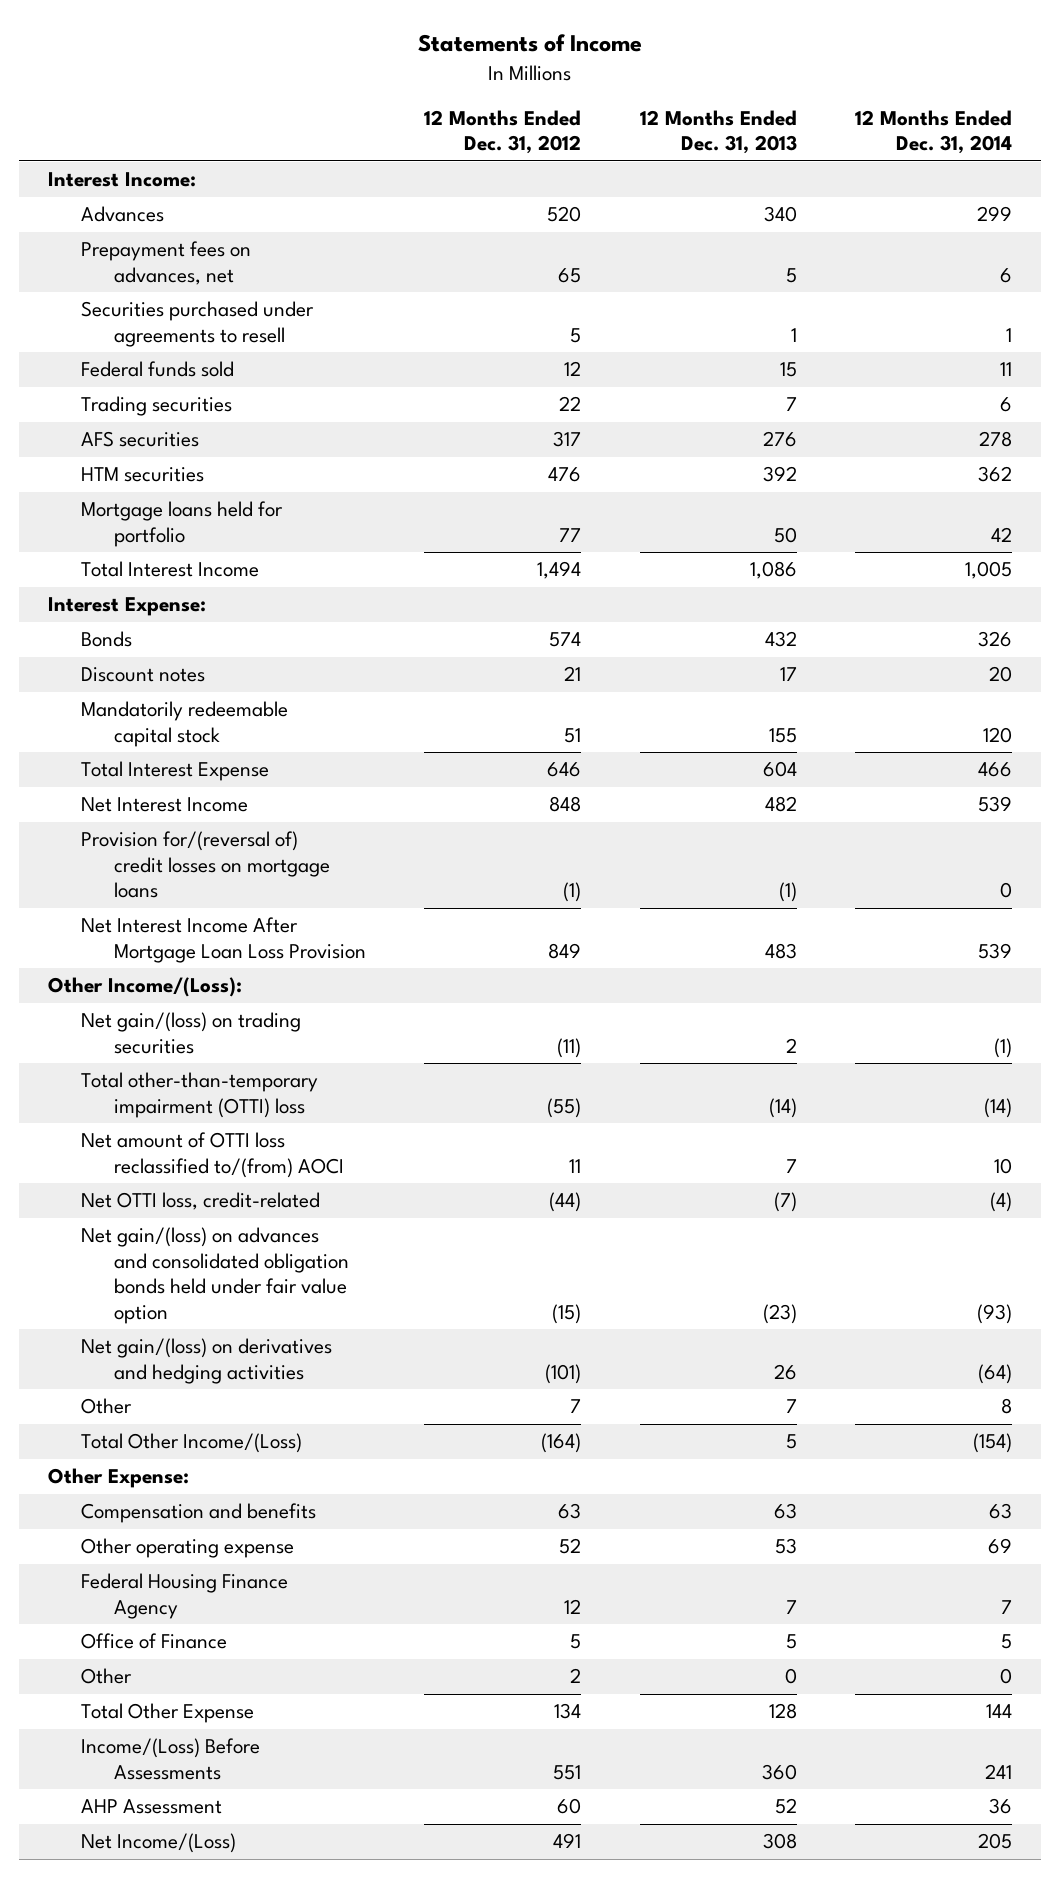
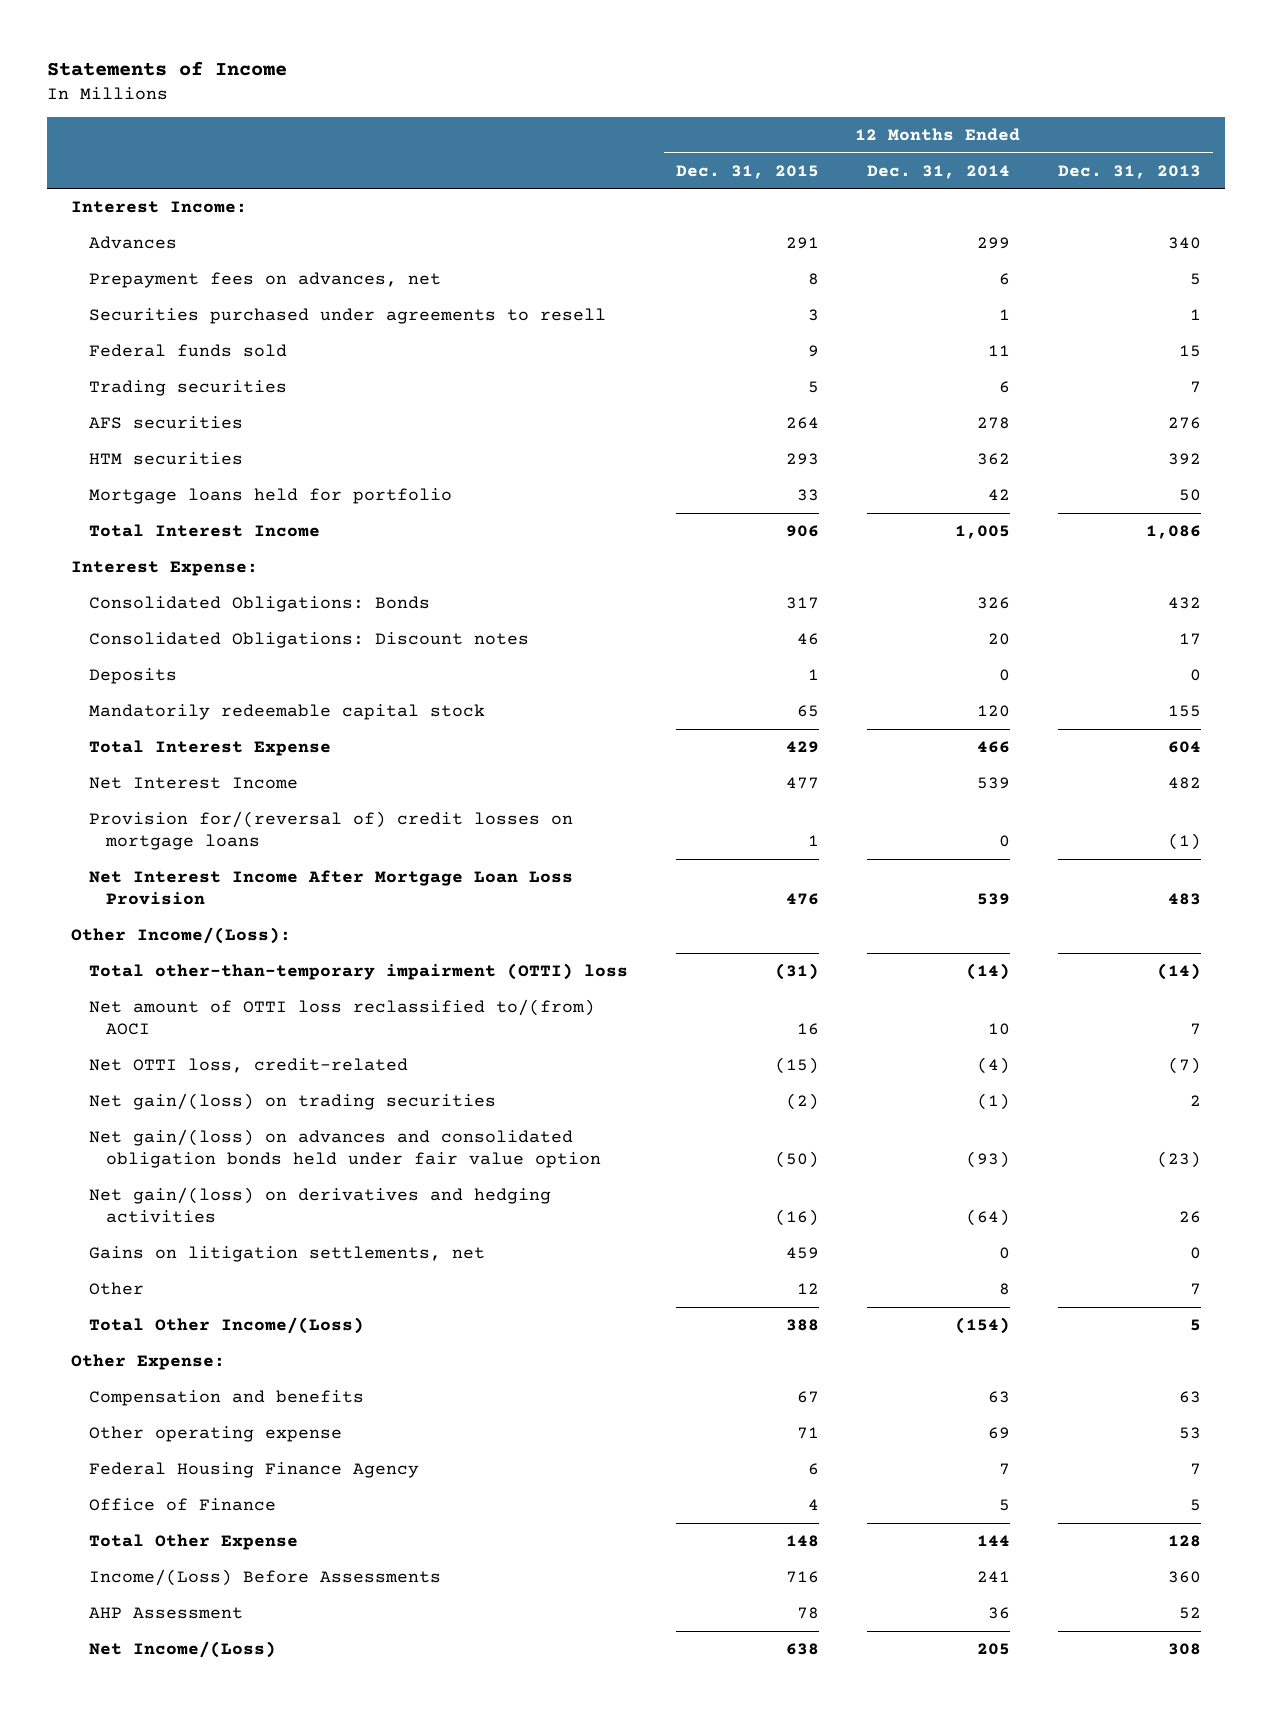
[424,109,582,155] 12 Months Ended Dec. 31, 2012 -> none
none -> [675,164,819,179] Dec. 31, 2015
[81,631,133,648] Bonds -> [88,596,430,613] Consolidated Obligations: Bonds
[81,667,206,683] Discount notes -> [88,632,529,649] Consolidated Obligations: Discount notes
none -> [88,668,177,685] Deposits
[81,1012,302,1054] Net gain/(loss) on trading securities -> [88,1093,496,1111] Net gain/(loss) on trading securities
none -> [88,1246,485,1263] Gains on litigation settlements, net
[81,1668,133,1685] Other -> none

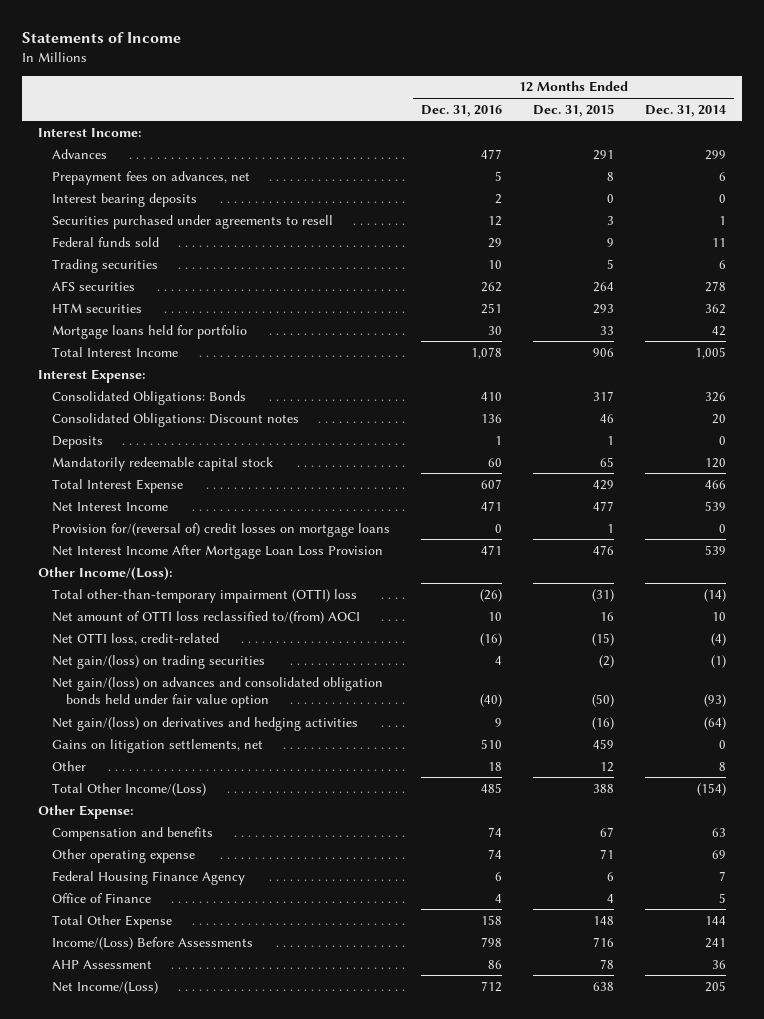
[1057,164,1201,179] Dec. 31, 2013 -> none
none -> [420,104,502,117] Dec. 31, 2016
none -> [51,192,197,207] Interest bearing deposits

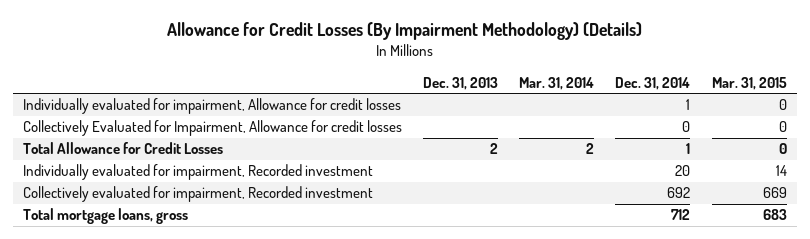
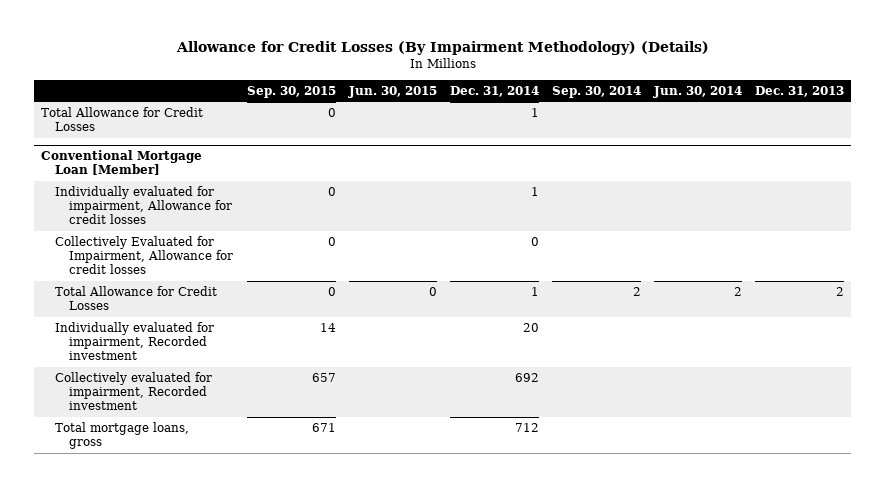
[519,76,595,90] Mar. 31, 2014 -> none
[711,76,787,90] Mar. 31, 2015 -> none
none -> [246,85,336,98] Sep. 30, 2015
none -> [347,85,437,98] Jun. 30, 2015
none -> [551,85,641,98] Sep. 30, 2014
none -> [653,85,743,98] Jun. 30, 2014
none -> [40,106,203,132] Total Allowance for Credit Losses
none -> [40,150,202,176] Conventional Mortgage Loan [Member]

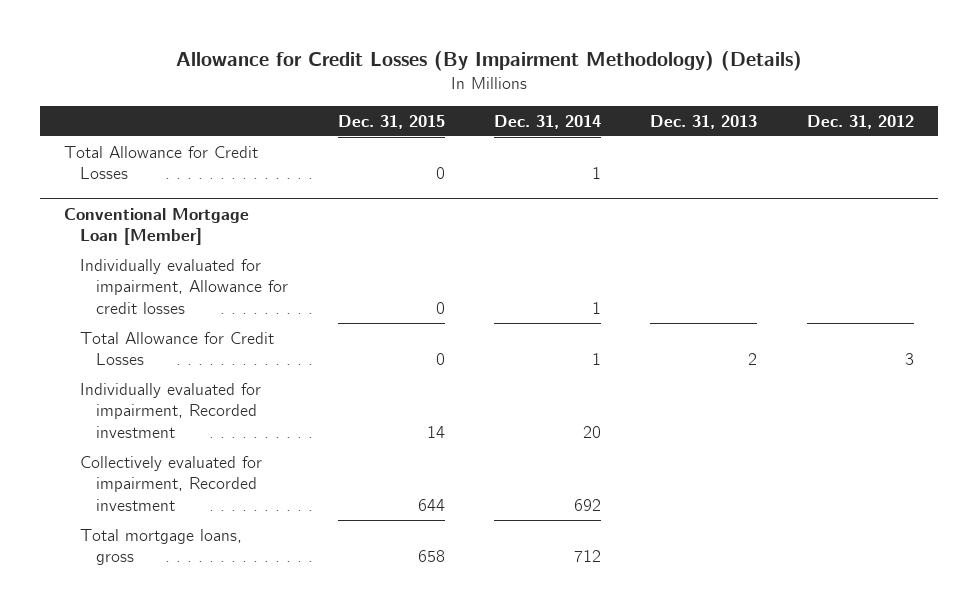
[246,85,336,98] Sep. 30, 2015 -> none
[347,85,437,98] Jun. 30, 2015 -> none
[551,85,641,98] Sep. 30, 2014 -> none
[653,85,743,98] Jun. 30, 2014 -> none
none -> [337,114,445,129] Dec. 31, 2015
none -> [806,114,914,129] Dec. 31, 2012
[55,235,234,275] Collectively Evaluated for Impairment, Allowance for credit losses -> none

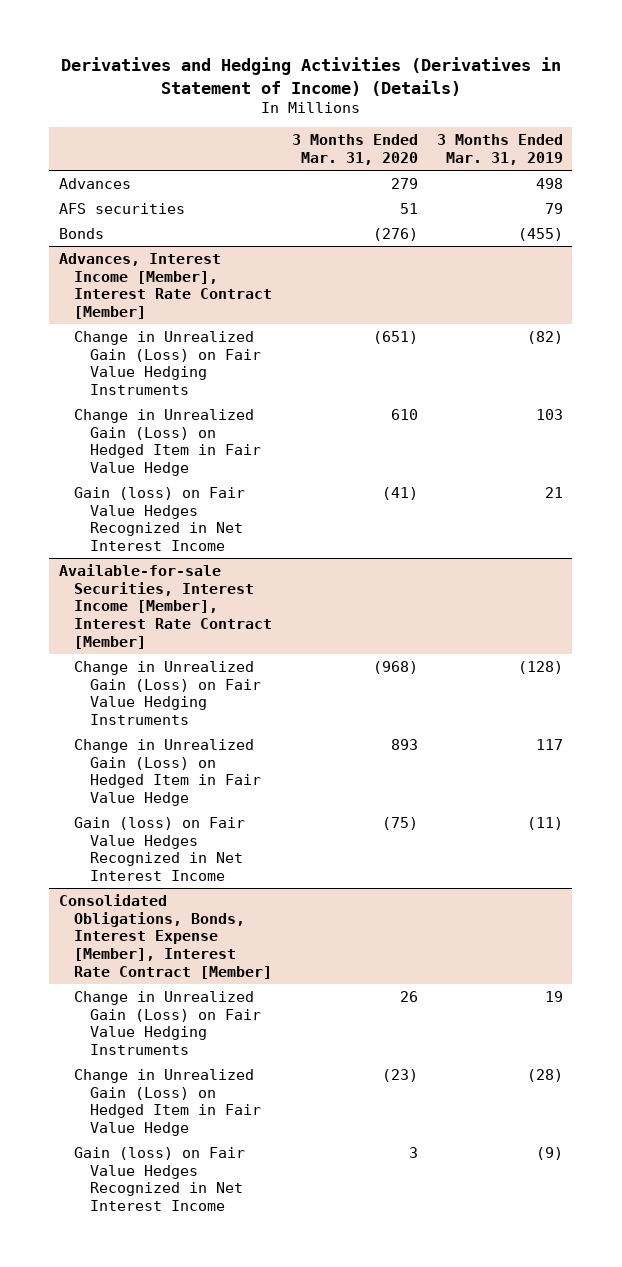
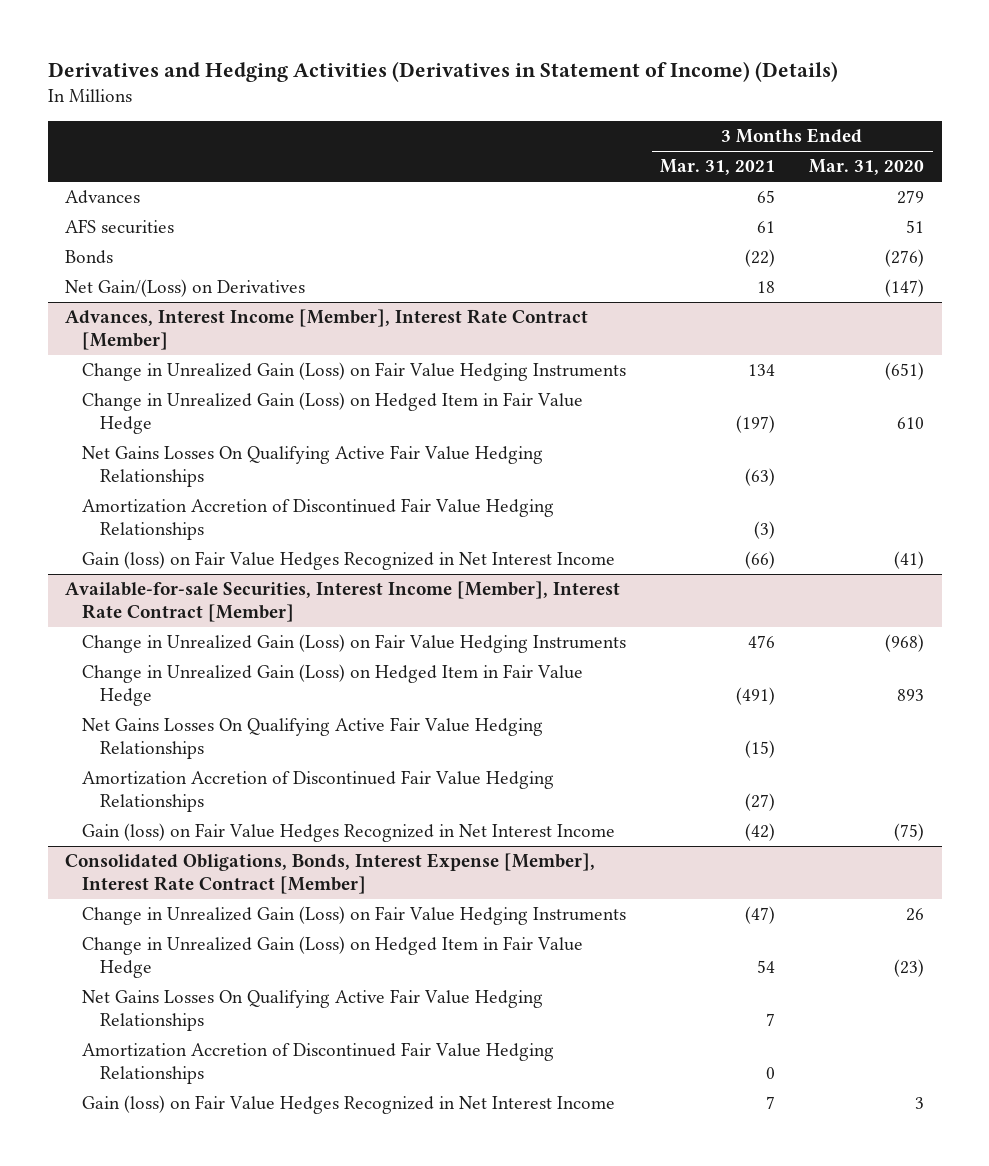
[436,133,563,165] 3 Months Ended Mar. 31, 2019 -> none
none -> [660,159,776,176] Mar. 31, 2021
none -> [64,279,305,298] Net Gain/(Loss) on Derivatives
none -> [82,445,544,488] Net Gains Losses On Qualifying Active Fair Value Hedging Relationships
none -> [82,498,555,541] Amortization Accretion of Discontinued Fair Value Hedging Relationships
none -> [82,717,544,760] Net Gains Losses On Qualifying Active Fair Value Hedging Relationships
none -> [82,770,555,813] Amortization Accretion of Discontinued Fair Value Hedging Relationships
none -> [82,989,544,1032] Net Gains Losses On Qualifying Active Fair Value Hedging Relationships
none -> [82,1042,555,1085] Amortization Accretion of Discontinued Fair Value Hedging Relationships

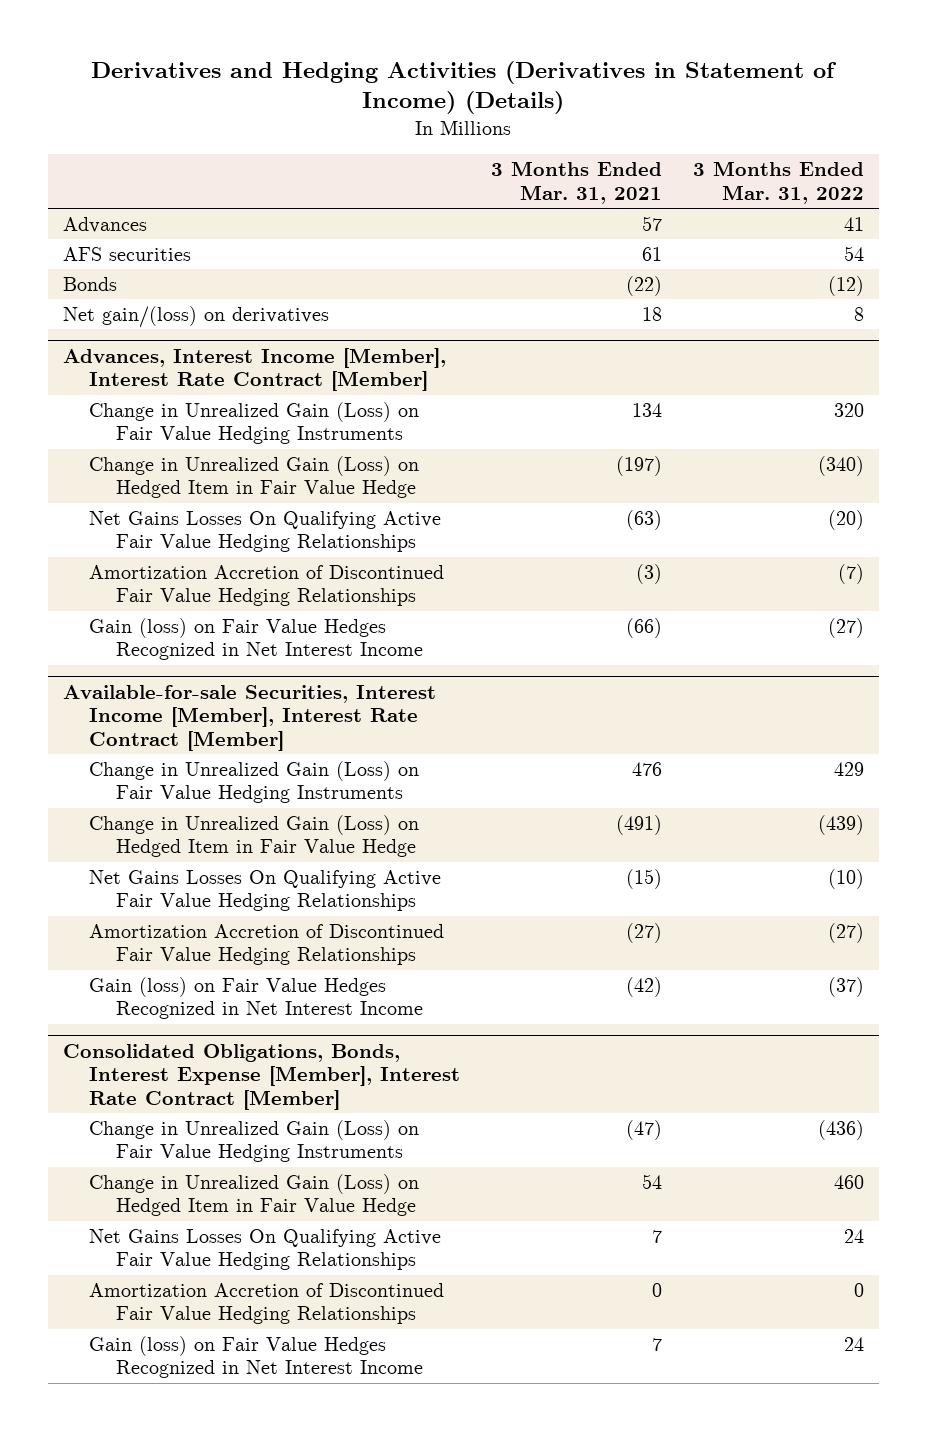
[809,159,925,176] Mar. 31, 2020 -> none
none -> [692,161,864,204] 3 Months Ended Mar. 31, 2022
[757,190,776,204] 65 -> [642,215,663,231] 57
[64,279,305,298] Net Gain/(Loss) on Derivatives -> [62,305,329,328] Net gain/(loss) on derivatives

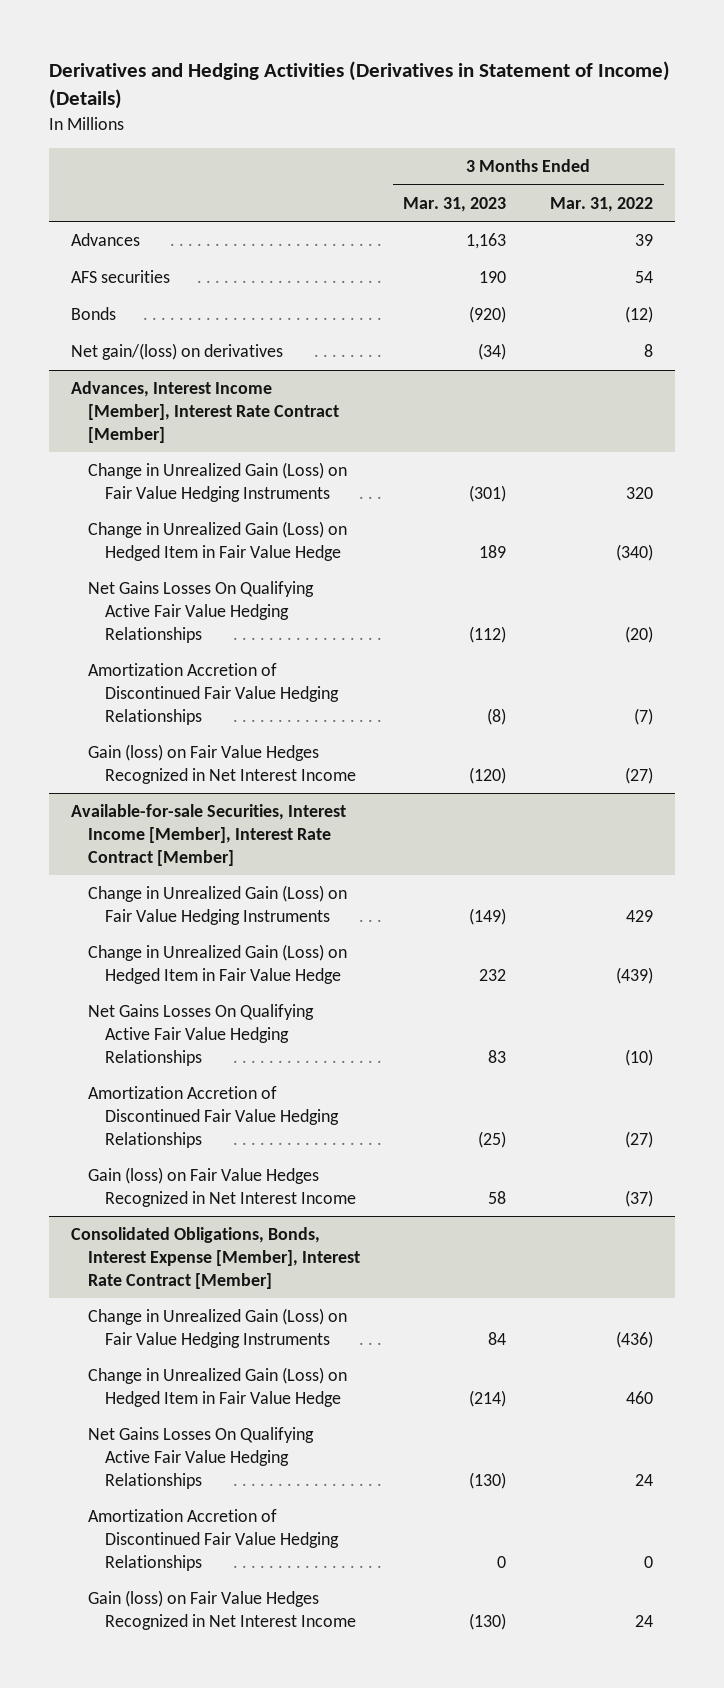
[491,161,663,204] 3 Months Ended Mar. 31, 2021 -> none
none -> [403,196,507,212] Mar. 31, 2023
[843,216,864,231] 41 -> [635,234,654,247] 39

